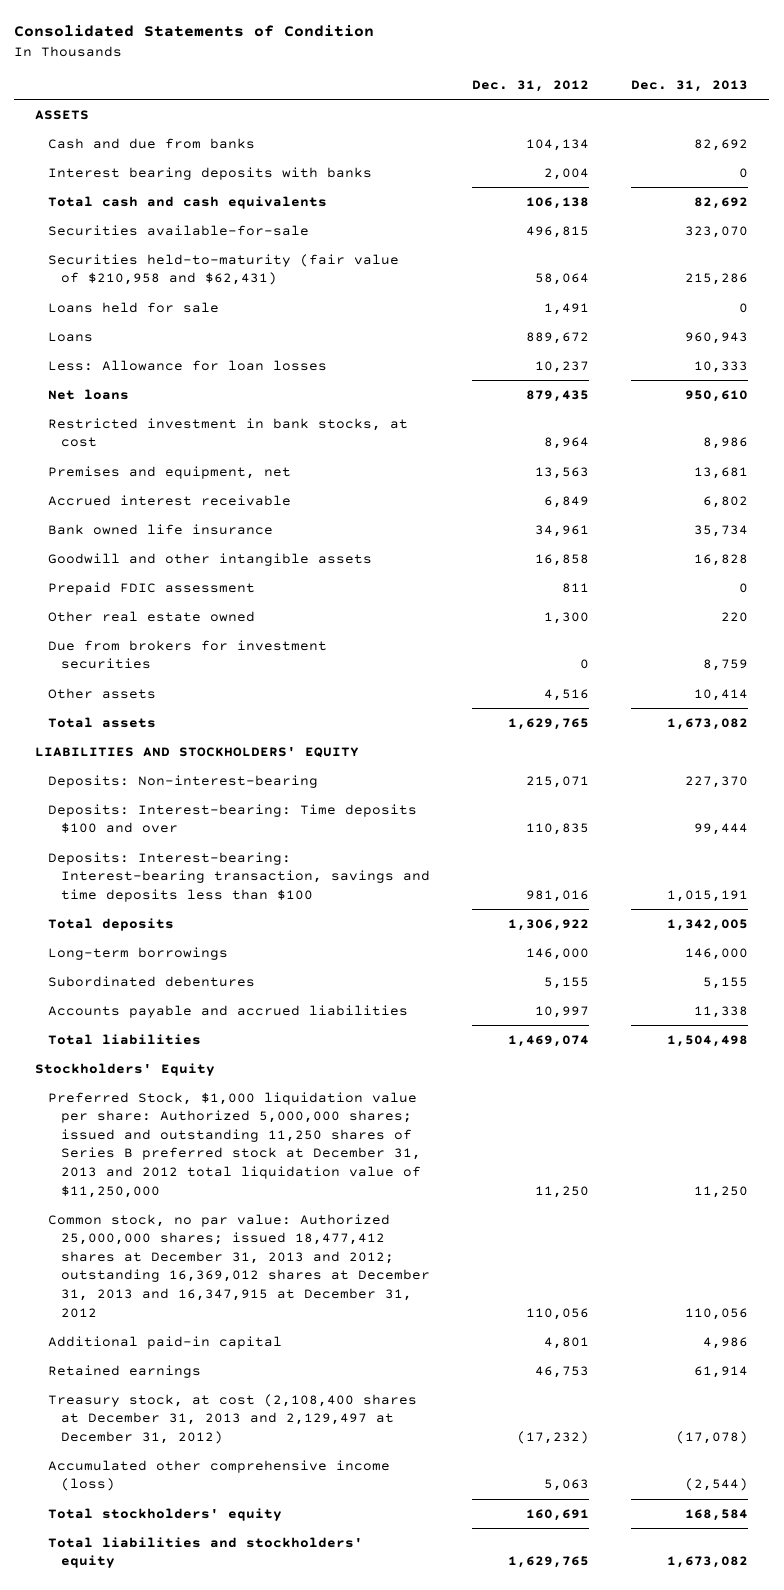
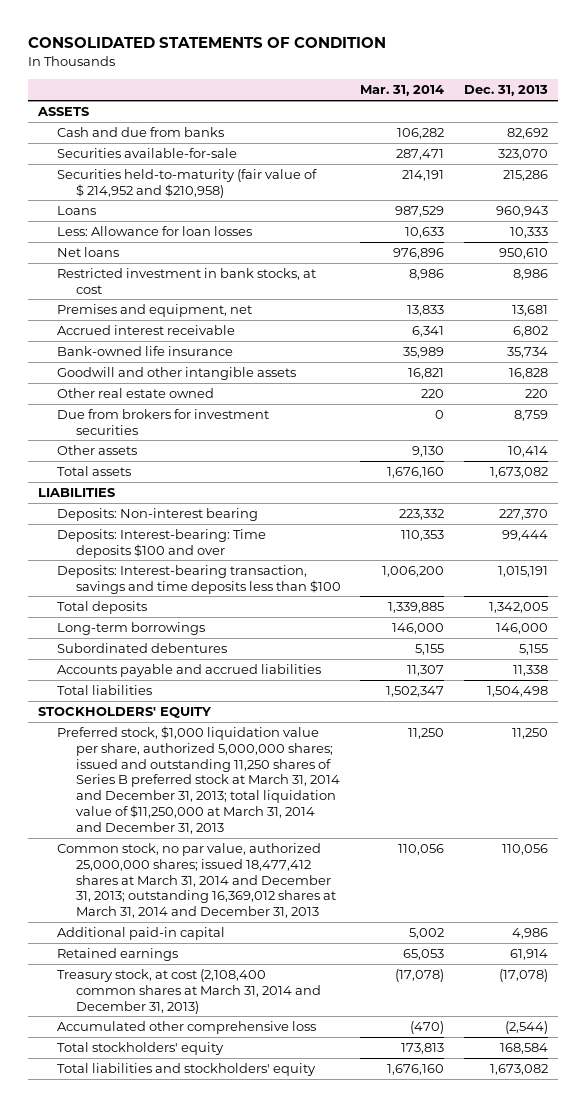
[14,25,375,38] Consolidated Statements of Condition -> [27,37,386,49] CONSOLIDATED STATEMENTS OF CONDITION
[472,79,590,92] Dec. 31, 2012 -> none
none -> [360,85,445,97] Mar. 31, 2014
[48,166,373,180] Interest bearing deposits with banks -> none
[48,195,328,209] Total cash and cash equivalents -> none
[48,301,220,313] Loans held for sale -> none
[48,253,400,286] Securities held-to-maturity (fair value of $210,958 and $62,431) -> [56,168,317,198] Securities held-to-maturity (fair value of $ 214,952 and $210,958)
[48,523,274,535] Bank owned life insurance -> [56,345,233,356] Bank-owned life insurance
[48,581,256,595] Prepaid FDIC assessment -> none
[35,746,360,758] LIABILITIES AND STOCKHOLDERS' EQUITY -> [37,487,115,497] LIABILITIES
[48,774,319,788] Deposits: Non-interest-bearing -> [56,507,258,521] Deposits: Non-interest bearing
[48,851,431,902] Deposits: Interest-bearing: Interest-bearing transaction, savings and time deposits less than $100 -> [56,564,341,594] Deposits: Interest-bearing transaction, savings and time deposits less than $100
[35,1062,216,1076] Stockholders' Equity -> [37,706,211,718] STOCKHOLDERS' EQUITY
[48,1091,422,1198] Preferred Stock, $1,000 liquidation value per share: Authorized 5,000,000 shares; issued and outstanding 11,250 shares of Series B preferred stock at December 31, 2013 and 2012 total liquidation value of $11,250,000 -> [56,725,340,834] Preferred stock, $1,000 liquidation value per share, authorized 5,000,000 shares; issued and outstanding 11,250 shares of Series B preferred stock at March 31, 2014 and December 31, 2013; total liquidation value of $11,250,000 at March 31, 2014 and December 31, 2013
[48,1213,431,1318] Common stock, no par value: Authorized 25,000,000 shares; issued 18,477,412 shares at December 31, 2013 and 2012; outstanding 16,369,012 shares at December 31, 2013 and 16,347,915 at December 31, 2012 -> [56,842,336,919] Common stock, no par value, authorized 25,000,000 shares; issued 18,477,412 shares at March 31, 2014 and December 31, 2013; outstanding 16,369,012 shares at March 31, 2014 and December 31, 2013
[48,1393,418,1444] Treasury stock, at cost (2,108,400 shares at December 31, 2013 and 2,129,497 at December 31, 2012) -> [56,968,321,1014] Treasury stock, at cost (2,108,400 common shares at March 31, 2014 and December 31, 2013)
[48,1459,391,1492] Accumulated other comprehensive income (loss) -> [56,1020,316,1034] Accumulated other comprehensive loss

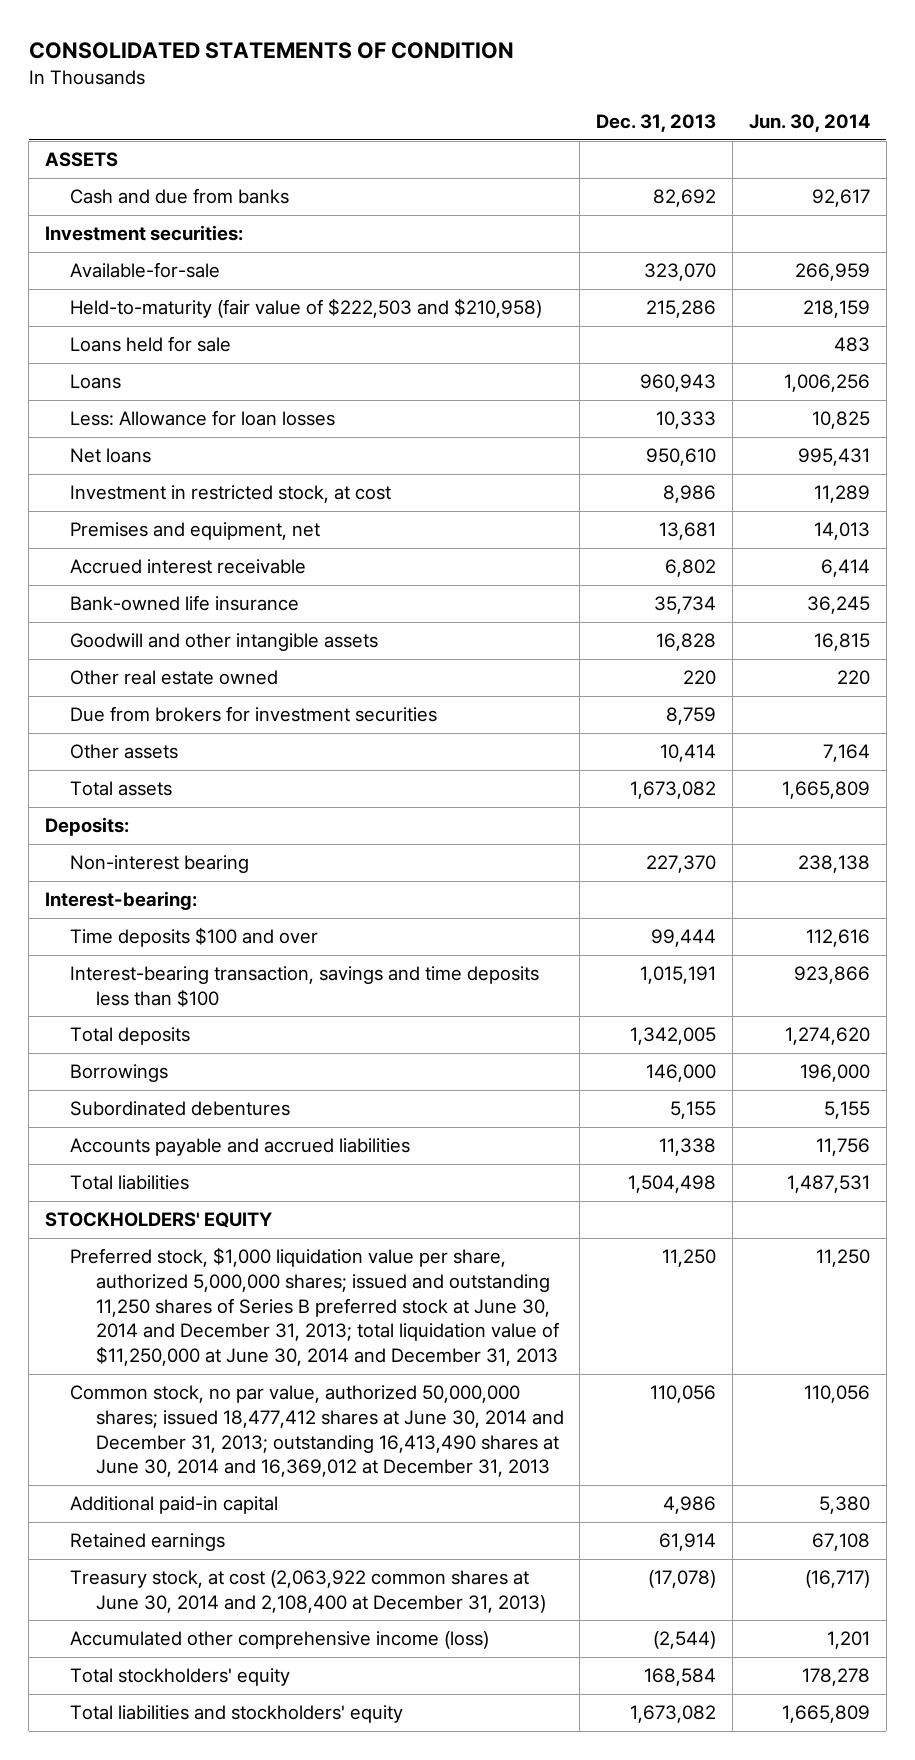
[360,85,445,97] Mar. 31, 2014 -> none
none -> [749,114,871,133] Jun. 30, 2014
none -> [45,225,244,242] Investment securities:
[56,147,237,158] Securities available-for-sale -> [70,262,221,279] Available-for-sale
[56,168,317,198] Securities held-to-maturity (fair value of $ 214,952 and $210,958) -> [70,298,543,319] Held-to-maturity (fair value of $222,503 and $210,958)
none -> [70,336,232,353] Loans held for sale
[56,267,316,294] Restricted investment in bank stocks, at cost -> [70,485,392,504] Investment in restricted stock, at cost
[37,487,115,497] LIABILITIES -> none
none -> [45,817,130,837] Deposits:
[56,507,258,521] Deposits: Non-interest bearing -> [70,855,250,874] Non-interest bearing
none -> [45,891,198,911] Interest-bearing:
[56,528,266,558] Deposits: Interest-bearing: Time deposits $100 and over -> [70,927,319,948] Time deposits $100 and over
[56,564,341,594] Deposits: Interest-bearing transaction, savings and time deposits less than $100 -> [70,966,540,1007] Interest-bearing transaction, savings and time deposits less than $100
[56,621,205,635] Long-term borrowings -> [70,1064,169,1083] Borrowings
[56,725,340,834] Preferred stock, $1,000 liquidation value per share, authorized 5,000,000 shares; issued and outstanding 11,250 shares of Series B preferred stock at March 31, 2014 and December 31, 2013; total liquidation value of $11,250,000 at March 31, 2014 and December 31, 2013 -> [70,1247,559,1366] Preferred stock, $1,000 liquidation value per share, authorized 5,000,000 shares; issued and outstanding 11,250 shares of Series B preferred stock at June 30, 2014 and December 31, 2013; total liquidation value of $11,250,000 at June 30, 2014 and December 31, 2013
[56,842,336,919] Common stock, no par value, authorized 25,000,000 shares; issued 18,477,412 shares at March 31, 2014 and December 31, 2013; outstanding 16,369,012 shares at March 31, 2014 and December 31, 2013 -> [70,1385,564,1478] Common stock, no par value, authorized 50,000,000 shares; issued 18,477,412 shares at June 30, 2014 and December 31, 2013; outstanding 16,413,490 shares at June 30, 2014 and 16,369,012 at December 31, 2013
[56,968,321,1014] Treasury stock, at cost (2,108,400 common shares at March 31, 2014 and December 31, 2013) -> [70,1570,546,1613] Treasury stock, at cost (2,063,922 common shares at June 30, 2014 and 2,108,400 at December 31, 2013)
[56,1020,316,1034] Accumulated other comprehensive loss -> [70,1631,490,1650] Accumulated other comprehensive income (loss)

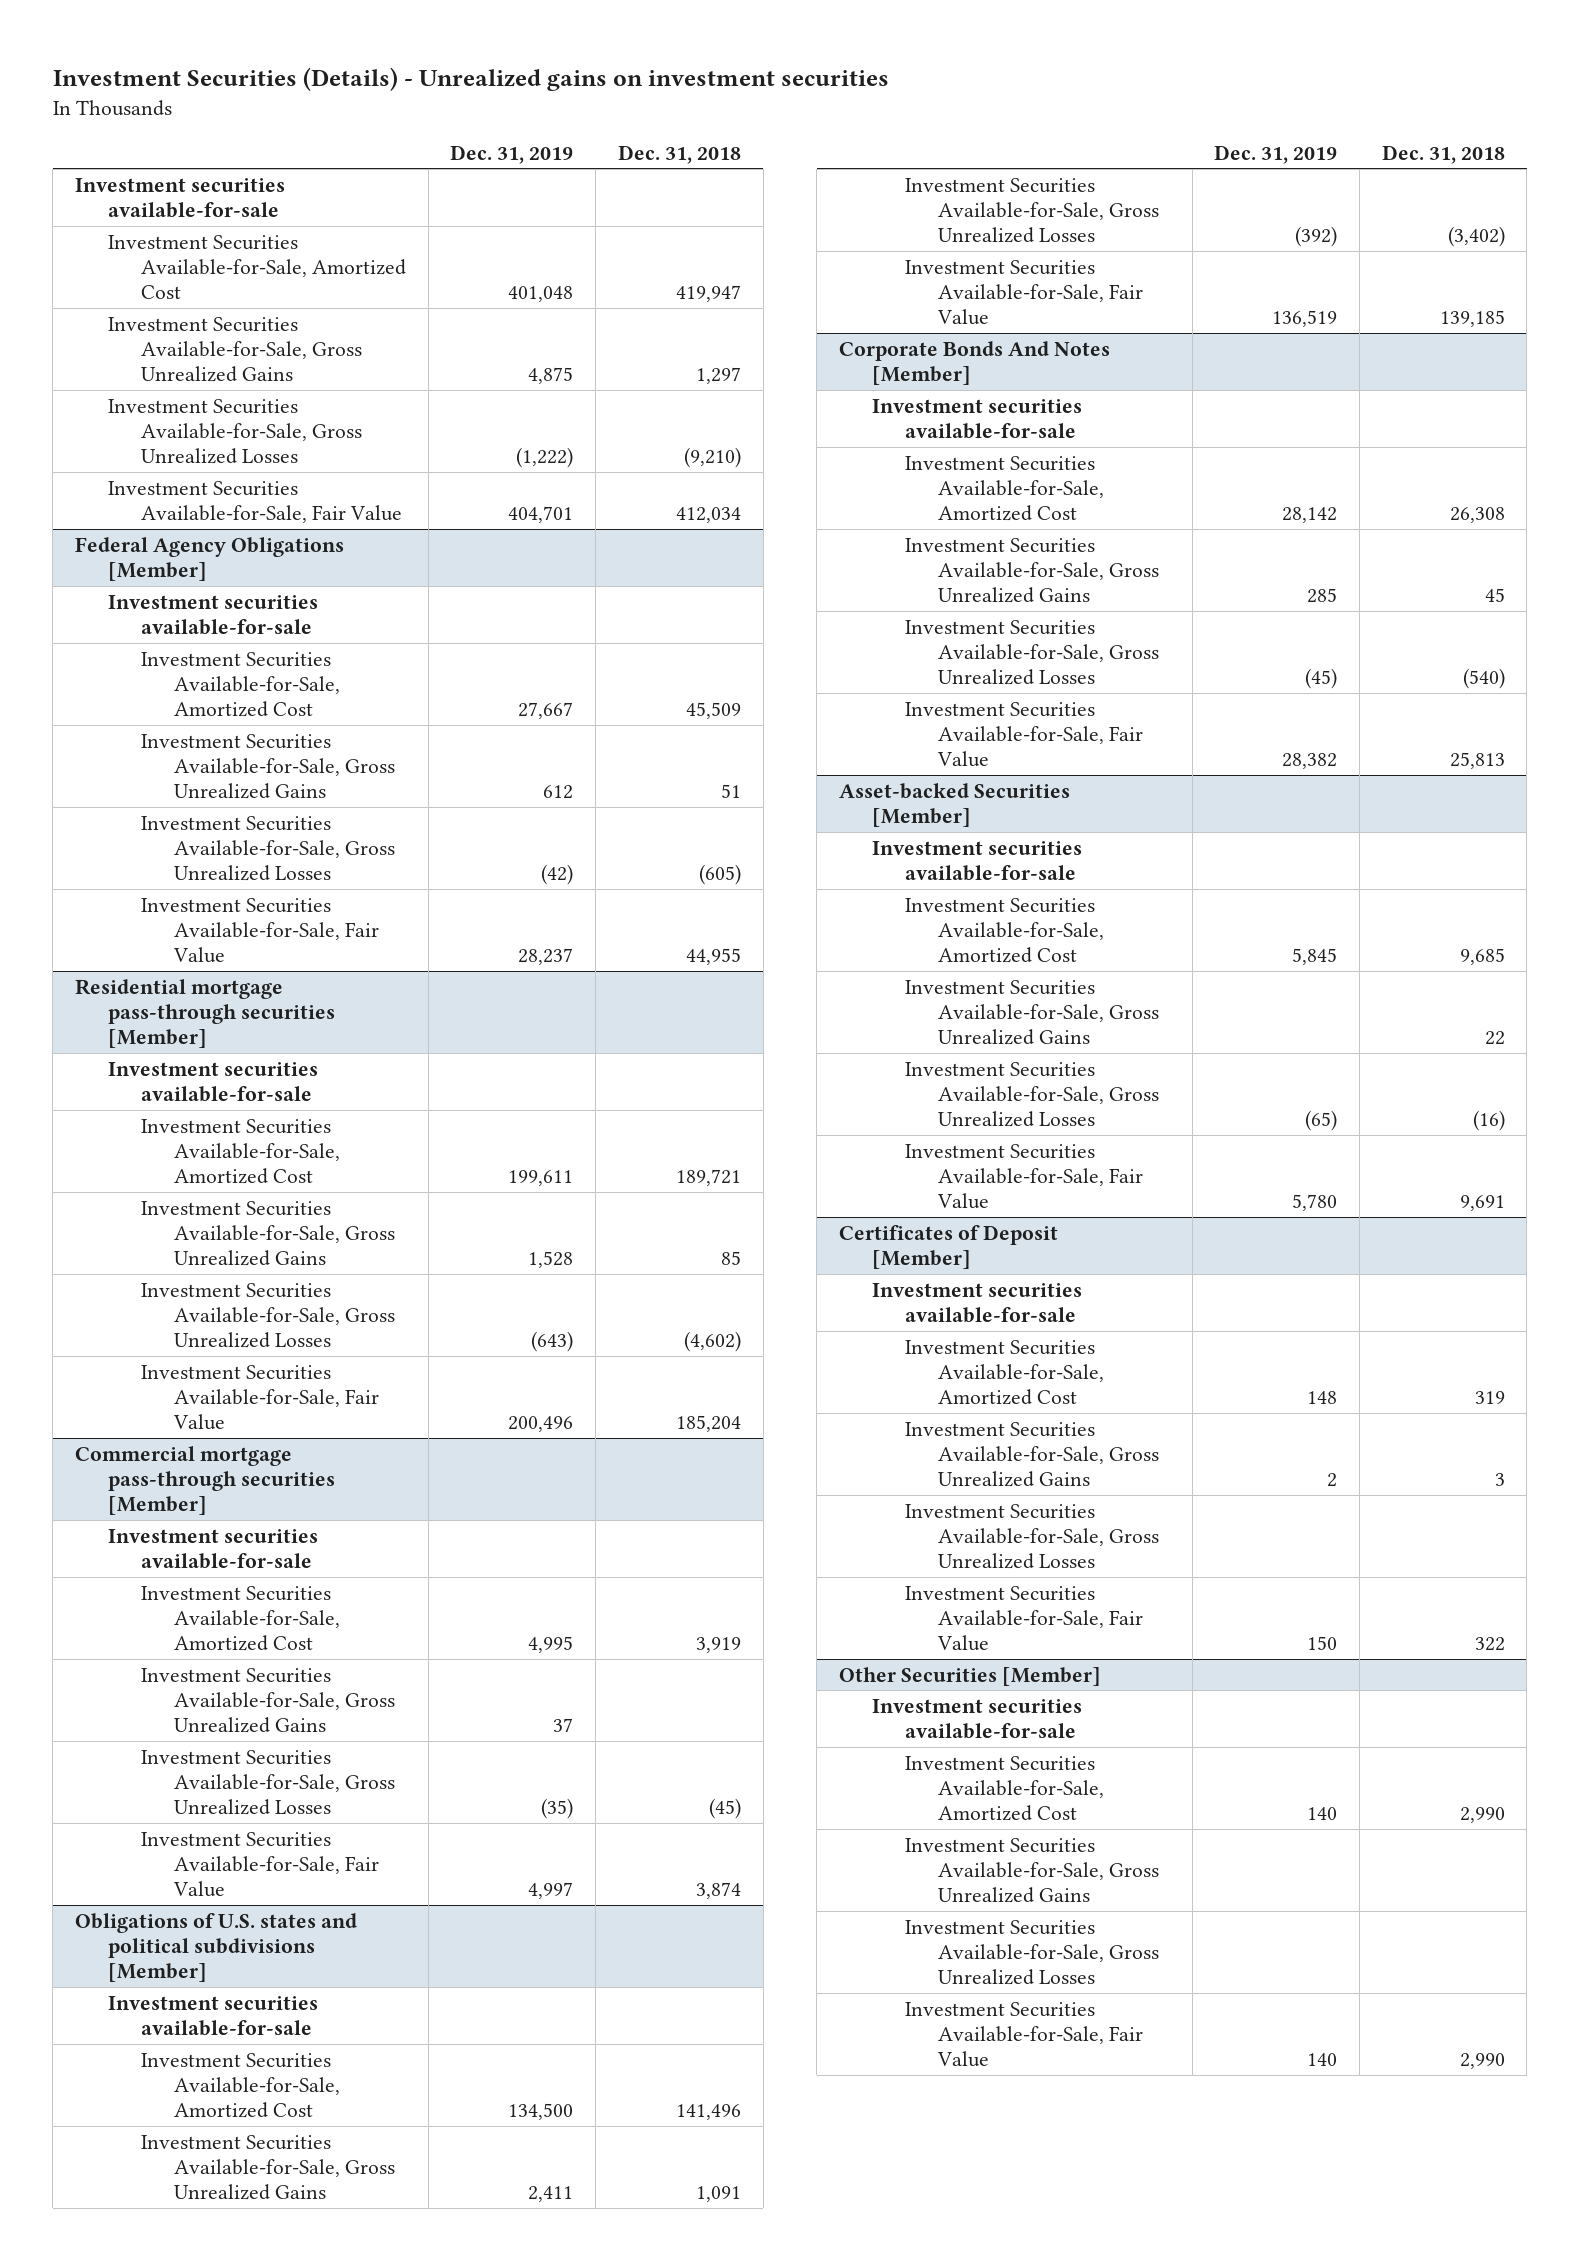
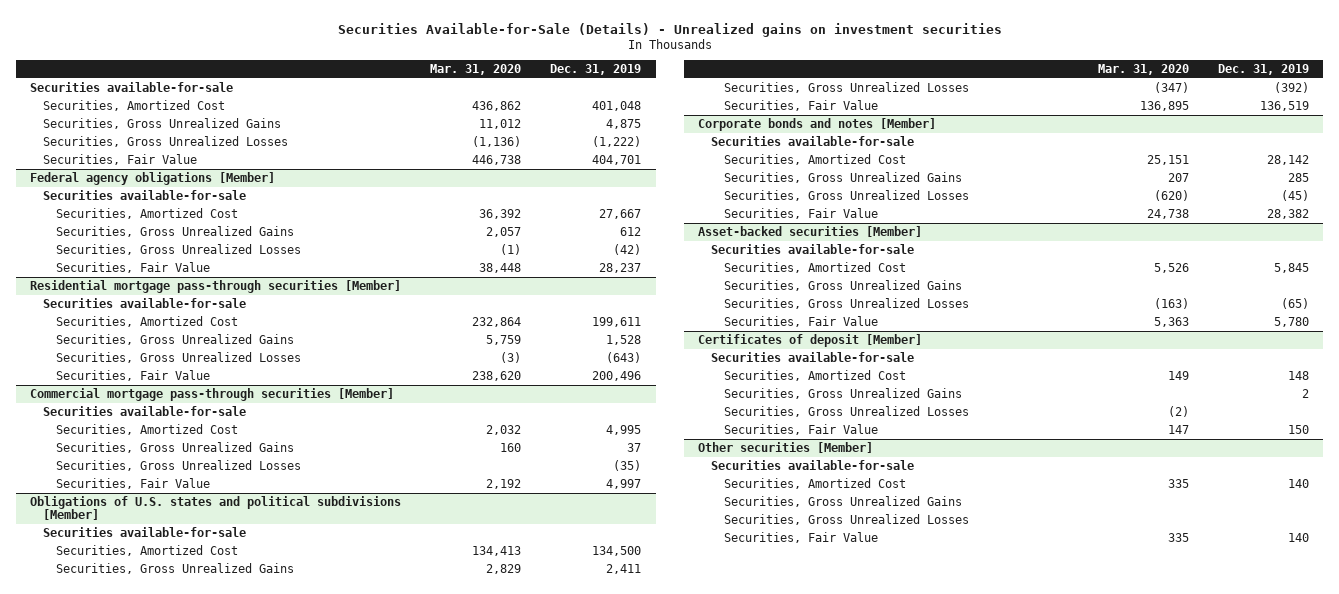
[52,67,889,92] Investment Securities (Details) - Unrealized gains on investment securities -> [337,22,1002,37] Securities Available-for-Sale (Details) - Unrealized gains on investment securities
[617,144,741,164] Dec. 31, 2018 -> none
none -> [430,64,522,76] Mar. 31, 2020
[75,177,286,218] Investment securities available-for-sale -> [30,81,234,92] Securities available-for-sale
[108,234,406,300] Investment Securities Available-for-Sale, Amortized Cost -> [43,99,226,111] Securities, Amortized Cost
[108,316,362,383] Investment Securities Available-for-Sale, Gross Unrealized Gains -> [43,117,282,129] Securities, Gross Unrealized Gains
[108,398,362,465] Investment Securities Available-for-Sale, Gross Unrealized Losses -> [43,135,289,147] Securities, Gross Unrealized Losses
[108,480,402,523] Investment Securities Available-for-Sale, Fair Value -> [43,153,198,165] Securities, Fair Value
[75,536,345,581] Federal Agency Obligations [Member] -> [30,171,276,185] Federal agency obligations [Member]
[108,594,319,635] Investment securities available-for-sale -> [43,189,247,200] Securities available-for-sale
[140,651,340,718] Investment Securities Available-for-Sale, Amortized Cost -> [55,207,238,219] Securities, Amortized Cost
[140,733,395,800] Investment Securities Available-for-Sale, Gross Unrealized Gains -> [55,225,294,237] Securities, Gross Unrealized Gains
[140,815,395,882] Investment Securities Available-for-Sale, Gross Unrealized Losses -> [55,243,301,255] Securities, Gross Unrealized Losses
[140,897,379,964] Investment Securities Available-for-Sale, Fair Value -> [55,261,210,273] Securities, Fair Value
[108,1061,319,1102] Investment securities available-for-sale -> [43,297,247,308] Securities available-for-sale
[140,1118,340,1185] Investment Securities Available-for-Sale, Amortized Cost -> [55,315,238,327] Securities, Amortized Cost
[140,1200,395,1267] Investment Securities Available-for-Sale, Gross Unrealized Gains -> [55,333,294,345] Securities, Gross Unrealized Gains
[140,1282,395,1349] Investment Securities Available-for-Sale, Gross Unrealized Losses -> [55,351,301,363] Securities, Gross Unrealized Losses
[140,1364,379,1431] Investment Securities Available-for-Sale, Fair Value -> [55,369,210,381] Securities, Fair Value
[108,1528,319,1569] Investment securities available-for-sale -> [43,405,247,416] Securities available-for-sale
[140,1585,340,1652] Investment Securities Available-for-Sale, Amortized Cost -> [55,423,238,435] Securities, Amortized Cost
[140,1667,395,1734] Investment Securities Available-for-Sale, Gross Unrealized Gains -> [55,441,294,453] Securities, Gross Unrealized Gains
[140,1749,395,1816] Investment Securities Available-for-Sale, Gross Unrealized Losses -> [55,459,301,471] Securities, Gross Unrealized Losses
[140,1831,379,1898] Investment Securities Available-for-Sale, Fair Value -> [55,477,210,489] Securities, Fair Value
[108,1995,319,2036] Investment securities available-for-sale -> [43,526,247,537] Securities available-for-sale
[140,2052,340,2119] Investment Securities Available-for-Sale, Amortized Cost -> [55,544,238,556] Securities, Amortized Cost
[140,2134,395,2201] Investment Securities Available-for-Sale, Gross Unrealized Gains -> [55,562,294,574] Securities, Gross Unrealized Gains
[904,177,1159,244] Investment Securities Available-for-Sale, Gross Unrealized Losses -> [723,81,969,93] Securities, Gross Unrealized Losses
[904,259,1143,326] Investment Securities Available-for-Sale, Fair Value -> [723,99,878,111] Securities, Fair Value
[839,340,1111,385] Corporate Bonds And Notes [Member] -> [698,117,937,131] Corporate bonds and notes [Member]
[871,398,1082,439] Investment securities available-for-sale -> [711,135,915,146] Securities available-for-sale
[904,455,1104,522] Investment Securities Available-for-Sale, Amortized Cost -> [723,153,906,165] Securities, Amortized Cost
[904,537,1159,604] Investment Securities Available-for-Sale, Gross Unrealized Gains -> [723,171,962,183] Securities, Gross Unrealized Gains
[904,619,1159,686] Investment Securities Available-for-Sale, Gross Unrealized Losses -> [723,189,969,201] Securities, Gross Unrealized Losses
[904,701,1143,768] Investment Securities Available-for-Sale, Fair Value -> [723,207,878,219] Securities, Fair Value
[839,782,1071,827] Asset-backed Securities [Member] -> [698,225,923,237] Asset-backed securities [Member]
[871,840,1082,881] Investment securities available-for-sale -> [711,243,915,254] Securities available-for-sale
[904,897,1104,964] Investment Securities Available-for-Sale, Amortized Cost -> [723,261,906,273] Securities, Amortized Cost
[904,979,1159,1046] Investment Securities Available-for-Sale, Gross Unrealized Gains -> [723,279,962,291] Securities, Gross Unrealized Gains
[904,1061,1159,1128] Investment Securities Available-for-Sale, Gross Unrealized Losses -> [723,297,969,309] Securities, Gross Unrealized Losses
[904,1143,1143,1210] Investment Securities Available-for-Sale, Fair Value -> [723,315,878,327] Securities, Fair Value
[839,1224,1059,1269] Certificates of Deposit [Member] -> [698,333,923,347] Certificates of deposit [Member]
[871,1282,1082,1323] Investment securities available-for-sale -> [711,351,915,362] Securities available-for-sale
[904,1339,1104,1406] Investment Securities Available-for-Sale, Amortized Cost -> [723,369,906,381] Securities, Amortized Cost
[904,1421,1159,1488] Investment Securities Available-for-Sale, Gross Unrealized Gains -> [723,387,962,399] Securities, Gross Unrealized Gains
[904,1503,1159,1570] Investment Securities Available-for-Sale, Gross Unrealized Losses -> [723,405,969,417] Securities, Gross Unrealized Losses
[904,1585,1143,1652] Investment Securities Available-for-Sale, Fair Value -> [723,423,878,435] Securities, Fair Value
[839,1666,1102,1686] Other Securities [Member] -> [698,441,874,453] Other securities [Member]
[871,1698,1082,1739] Investment securities available-for-sale -> [711,459,915,470] Securities available-for-sale
[904,1755,1104,1822] Investment Securities Available-for-Sale, Amortized Cost -> [723,477,906,489] Securities, Amortized Cost
[904,1837,1159,1904] Investment Securities Available-for-Sale, Gross Unrealized Gains -> [723,495,962,507] Securities, Gross Unrealized Gains
[904,1919,1159,1986] Investment Securities Available-for-Sale, Gross Unrealized Losses -> [723,513,969,525] Securities, Gross Unrealized Losses
[904,2001,1143,2068] Investment Securities Available-for-Sale, Fair Value -> [723,531,878,543] Securities, Fair Value

